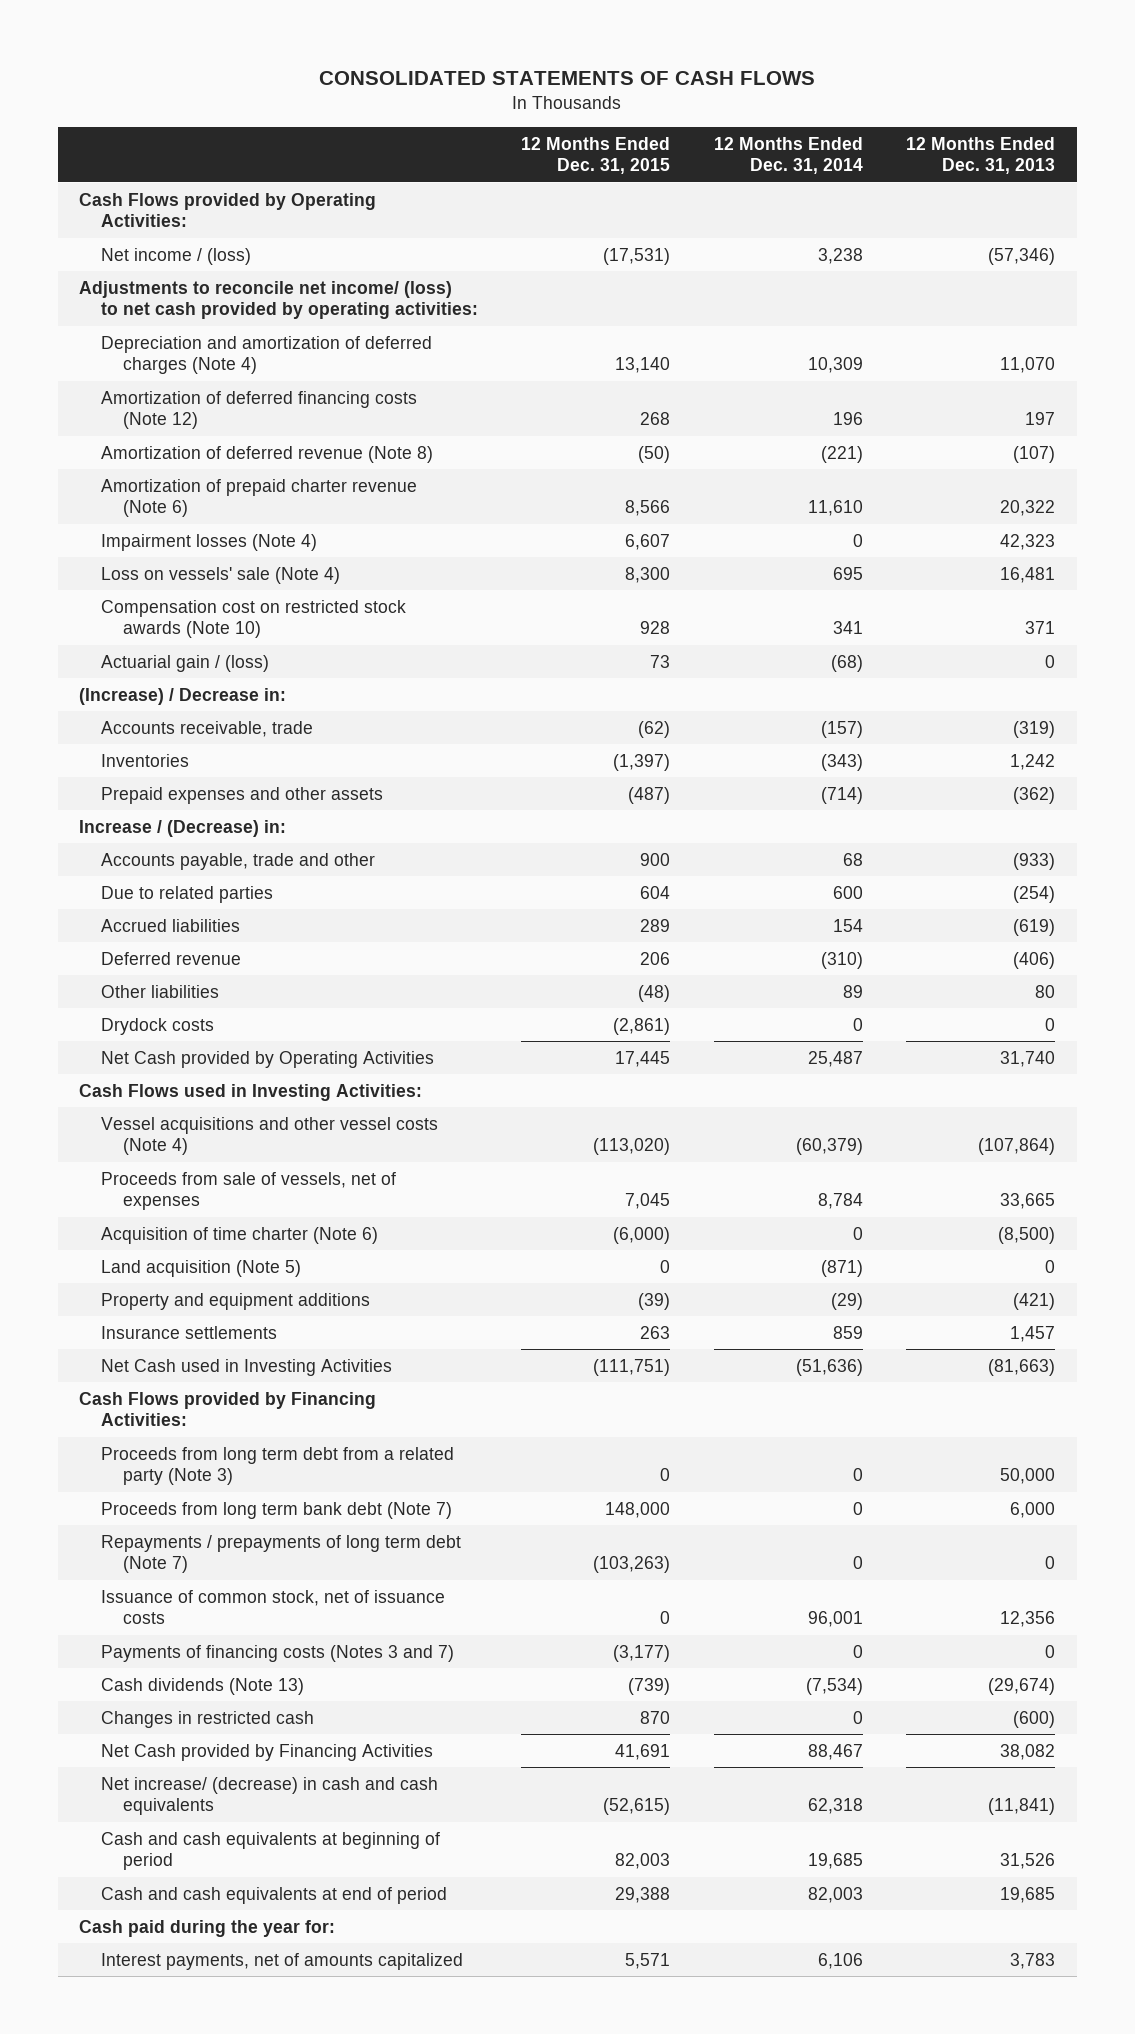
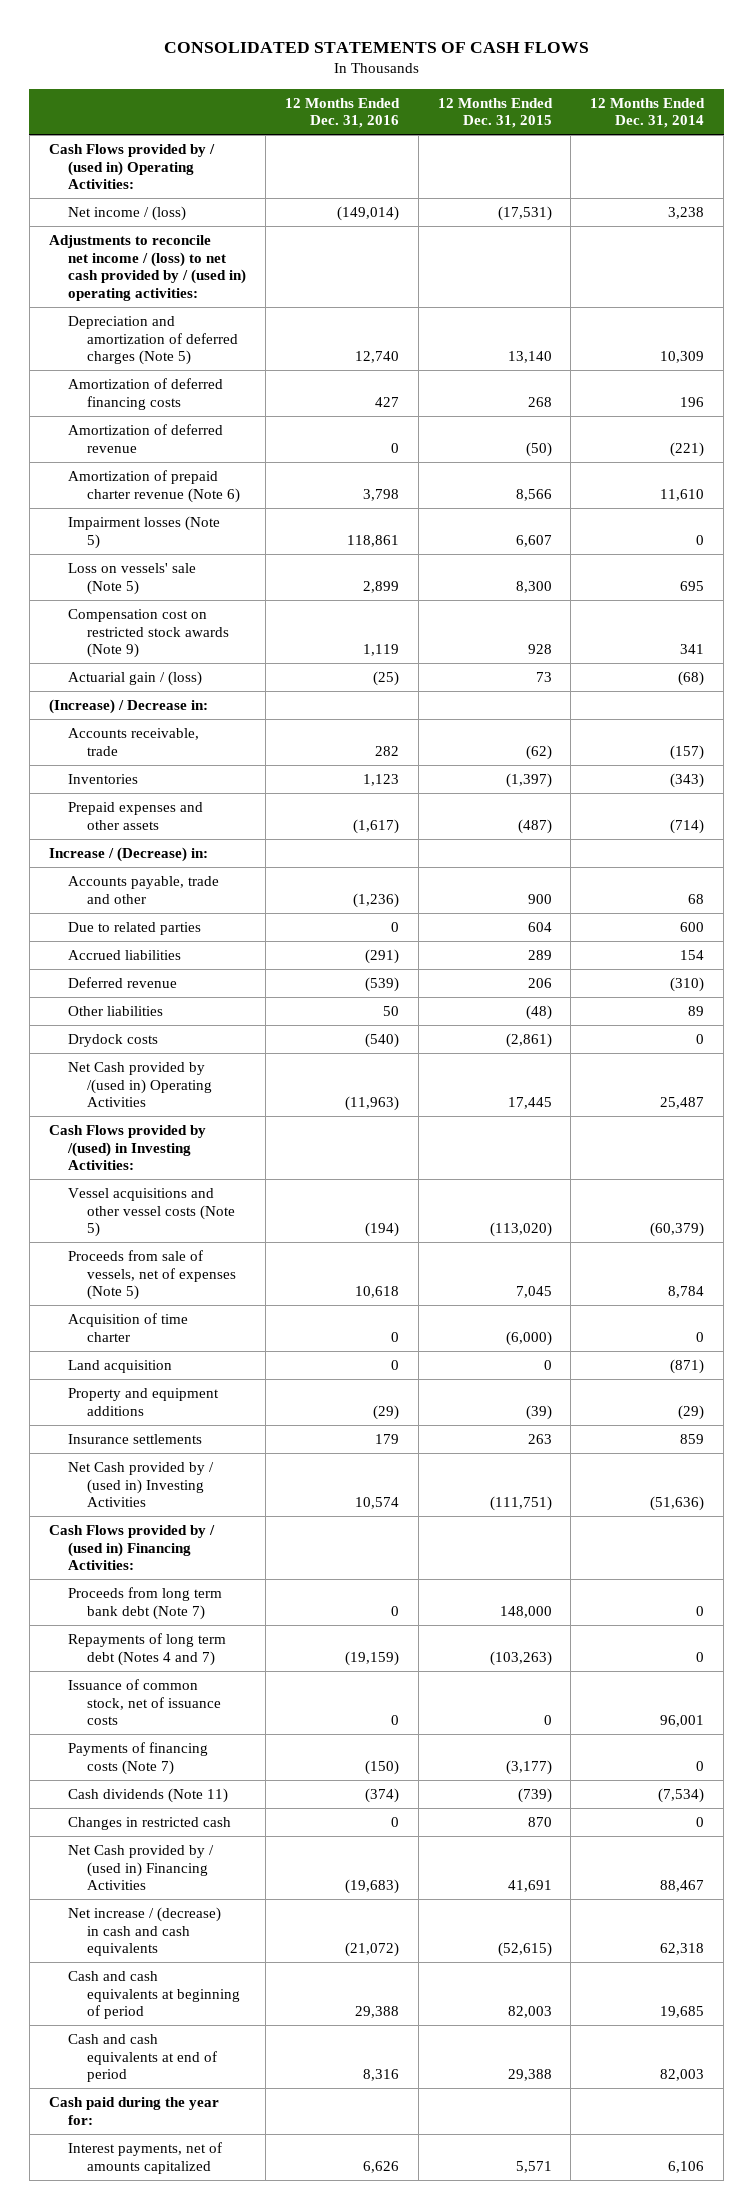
[906,136,1056,174] 12 Months Ended Dec. 31, 2013 -> none
none -> [284,97,400,129] 12 Months Ended Dec. 31, 2016
[79,192,377,228] Cash Flows provided by Operating Activities: -> [48,144,215,190] Cash Flows provided by / (used in) Operating Activities:
[79,280,478,320] Adjustments to reconcile net income/ (loss) to net cash provided by operating activities: -> [48,235,246,301] Adjustments to reconcile net income / (loss) to net cash provided by / (used in) operating activities:
[100,335,432,375] Depreciation and amortization of deferred charges (Note 4) -> [67,316,238,366] Depreciation and amortization of deferred charges (Note 5)
[100,390,417,430] Amortization of deferred financing costs (Note 12) -> [67,378,223,410] Amortization of deferred financing costs
[100,445,433,463] Amortization of deferred revenue (Note 8) -> [67,424,223,453] Amortization of deferred revenue
[100,533,317,551] Impairment losses (Note 4) -> [67,516,220,549] Impairment losses (Note 5)
[100,566,340,584] Loss on vessels' sale (Note 4) -> [67,563,196,595] Loss on vessels' sale (Note 5)
[100,599,406,639] Compensation cost on restricted stock awards (Note 10) -> [67,609,229,659] Compensation cost on restricted stock awards (Note 9)
[100,1050,434,1068] Net Cash provided by Operating Activities -> [67,1062,212,1108] Net Cash provided by /(used in) Operating Activities
[79,1083,423,1101] Cash Flows used in Investing Activities: -> [48,1125,206,1171] Cash Flows provided by /(used) in Investing Activities:
[100,1116,438,1156] Vessel acquisitions and other vessel costs (Note 4) -> [67,1188,235,1238] Vessel acquisitions and other vessel costs (Note 5)
[100,1171,396,1211] Proceeds from sale of vessels, net of expenses -> [67,1250,236,1301] Proceeds from sale of vessels, net of expenses (Note 5)
[100,1226,378,1244] Acquisition of time charter (Note 6) -> [67,1313,188,1342] Acquisition of time charter
[100,1259,301,1277] Land acquisition (Note 5) -> [67,1360,172,1374] Land acquisition
[100,1446,454,1486] Proceeds from long term debt from a related party (Note 3) -> none
[100,1358,392,1376] Net Cash used in Investing Activities -> [67,1462,214,1508] Net Cash provided by / (used in) Investing Activities
[79,1391,377,1427] Cash Flows provided by Financing Activities: -> [48,1525,215,1571] Cash Flows provided by / (used in) Financing Activities:
[100,1534,461,1574] Repayments / prepayments of long term debt (Note 7) -> [67,1633,226,1666] Repayments of long term debt (Notes 4 and 7)
[100,1644,454,1662] Payments of financing costs (Notes 3 and 7) -> [67,1742,208,1775] Payments of financing costs (Note 7)
[100,1677,304,1695] Cash dividends (Note 13) -> [67,1788,228,1804] Cash dividends (Note 11)
[100,1743,433,1761] Net Cash provided by Financing Activities -> [67,1845,214,1891] Net Cash provided by / (used in) Financing Activities
[100,1776,438,1816] Net increase/ (decrease) in cash and cash equivalents -> [67,1907,221,1957] Net increase / (decrease) in cash and cash equivalents

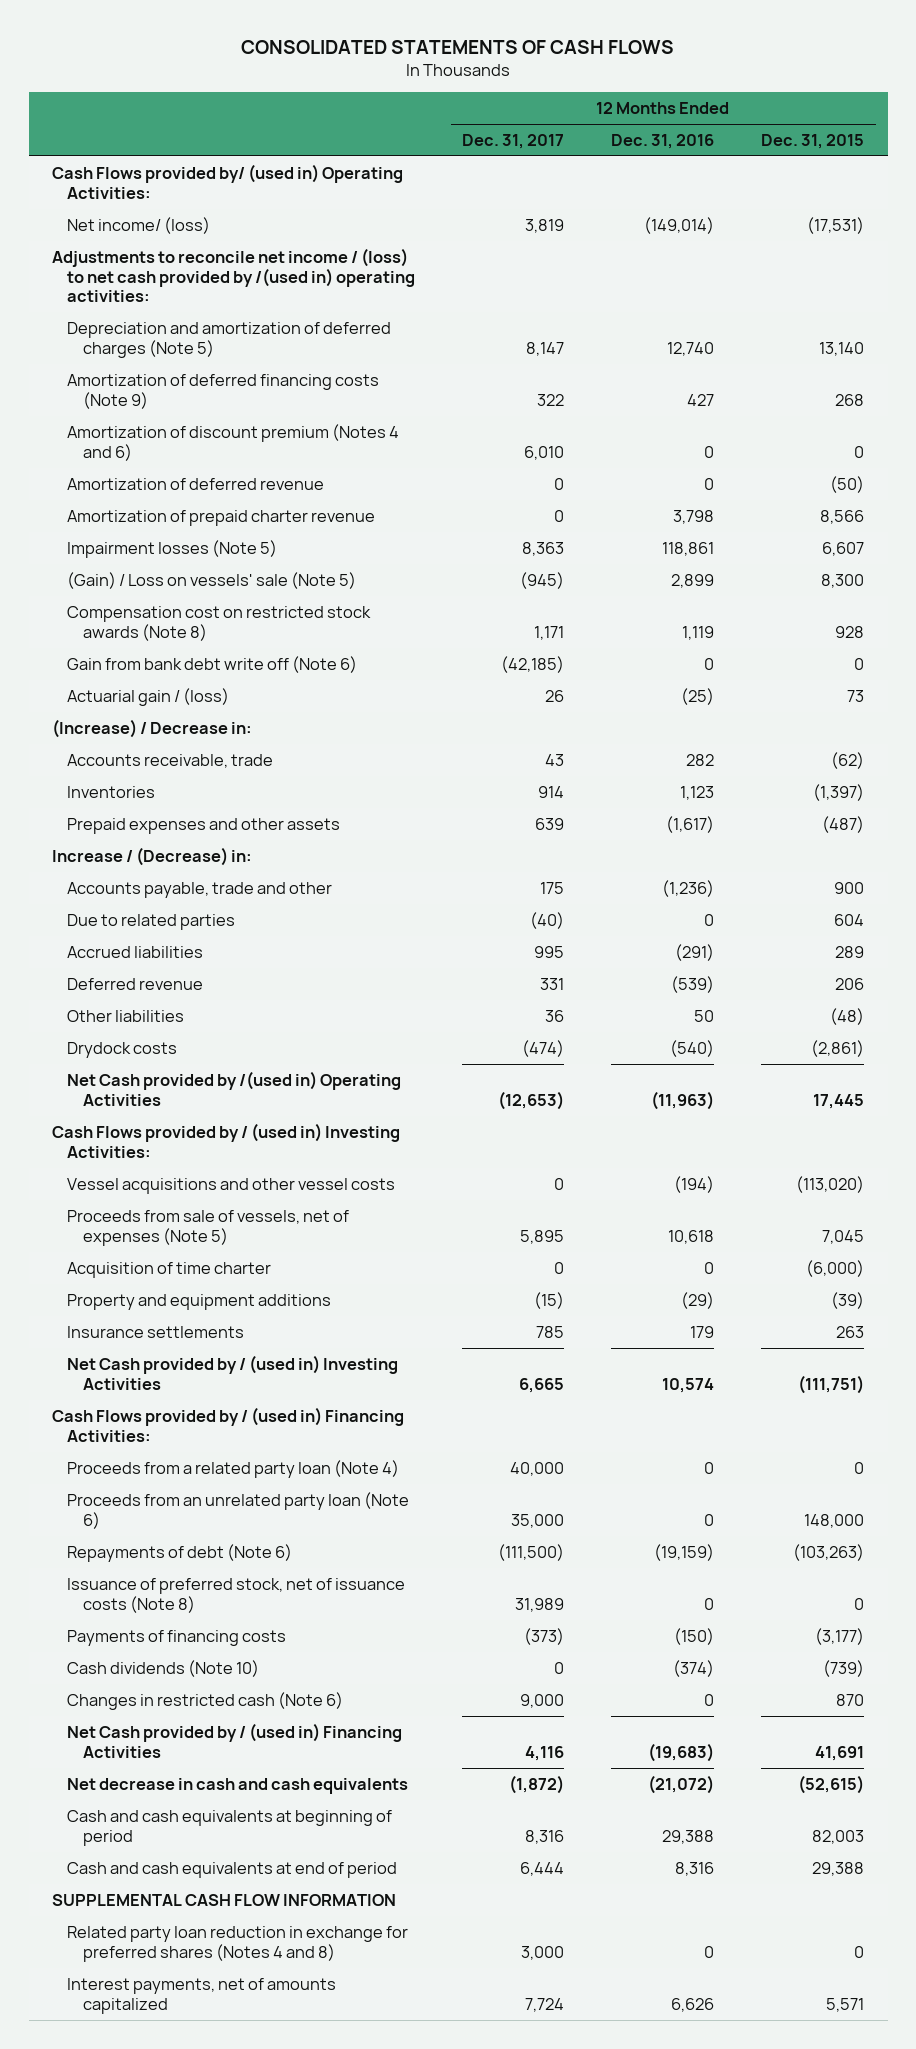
[590,97,706,129] 12 Months Ended Dec. 31, 2014 -> none
none -> [462,133,565,149] Dec. 31, 2017
[48,144,215,190] Cash Flows provided by / (used in) Operating Activities: -> [52,163,404,199] Cash Flows provided by/ (used in) Operating Activities:
[67,206,186,222] Net income / (loss) -> [67,216,211,234] Net income/ (loss)
[48,235,246,301] Adjustments to reconcile net income / (loss) to net cash provided by / (used in) operating activities: -> [52,247,416,303] Adjustments to reconcile net income / (loss) to net cash provided by /(used in) operating activities:
[67,378,223,410] Amortization of deferred financing costs -> [67,373,380,409] Amortization of deferred financing costs (Note 9)
none -> [67,423,400,461] Amortization of discount premium (Notes 4 and 6)
[67,470,240,503] Amortization of prepaid charter revenue (Note 6) -> [67,509,376,526] Amortization of prepaid charter revenue
[67,563,196,595] Loss on vessels' sale (Note 5) -> [67,571,357,589] (Gain) / Loss on vessels' sale (Note 5)
[67,609,229,659] Compensation cost on restricted stock awards (Note 9) -> [67,605,372,641] Compensation cost on restricted stock awards (Note 8)
none -> [67,655,358,673] Gain from bank debt write off (Note 6)
[48,1125,206,1171] Cash Flows provided by /(used) in Investing Activities: -> [52,1122,401,1158] Cash Flows provided by / (used in) Investing Activities:
[67,1188,235,1238] Vessel acquisitions and other vessel costs (Note 5) -> [67,1177,396,1194] Vessel acquisitions and other vessel costs
[67,1360,172,1374] Land acquisition -> none
none -> [67,1459,400,1478] Proceeds from a related party loan (Note 4)
[67,1587,222,1620] Proceeds from long term bank debt (Note 7) -> [67,1491,410,1529] Proceeds from an unrelated party loan (Note 6)
[67,1633,226,1666] Repayments of long term debt (Notes 4 and 7) -> [67,1543,293,1562] Repayments of debt (Note 6)
[67,1679,221,1726] Issuance of common stock, net of issuance costs -> [67,1577,406,1613] Issuance of preferred stock, net of issuance costs (Note 8)
[67,1742,208,1775] Payments of financing costs (Note 7) -> [67,1629,287,1646] Payments of financing costs
[67,1788,228,1804] Cash dividends (Note 11) -> [67,1659,260,1677] Cash dividends (Note 10)
[67,1817,231,1831] Changes in restricted cash -> [67,1691,344,1710] Changes in restricted cash (Note 6)
[67,1907,221,1957] Net increase / (decrease) in cash and cash equivalents -> [67,1777,409,1794] Net decrease in cash and cash equivalents
[48,2097,219,2125] Cash paid during the year for: -> none
none -> [52,1893,397,1906] SUPPLEMENTAL CASH FLOW INFORMATION
none -> [67,1925,409,1962] Related party loan reduction in exchange for preferred shares (Notes 4 and 8)

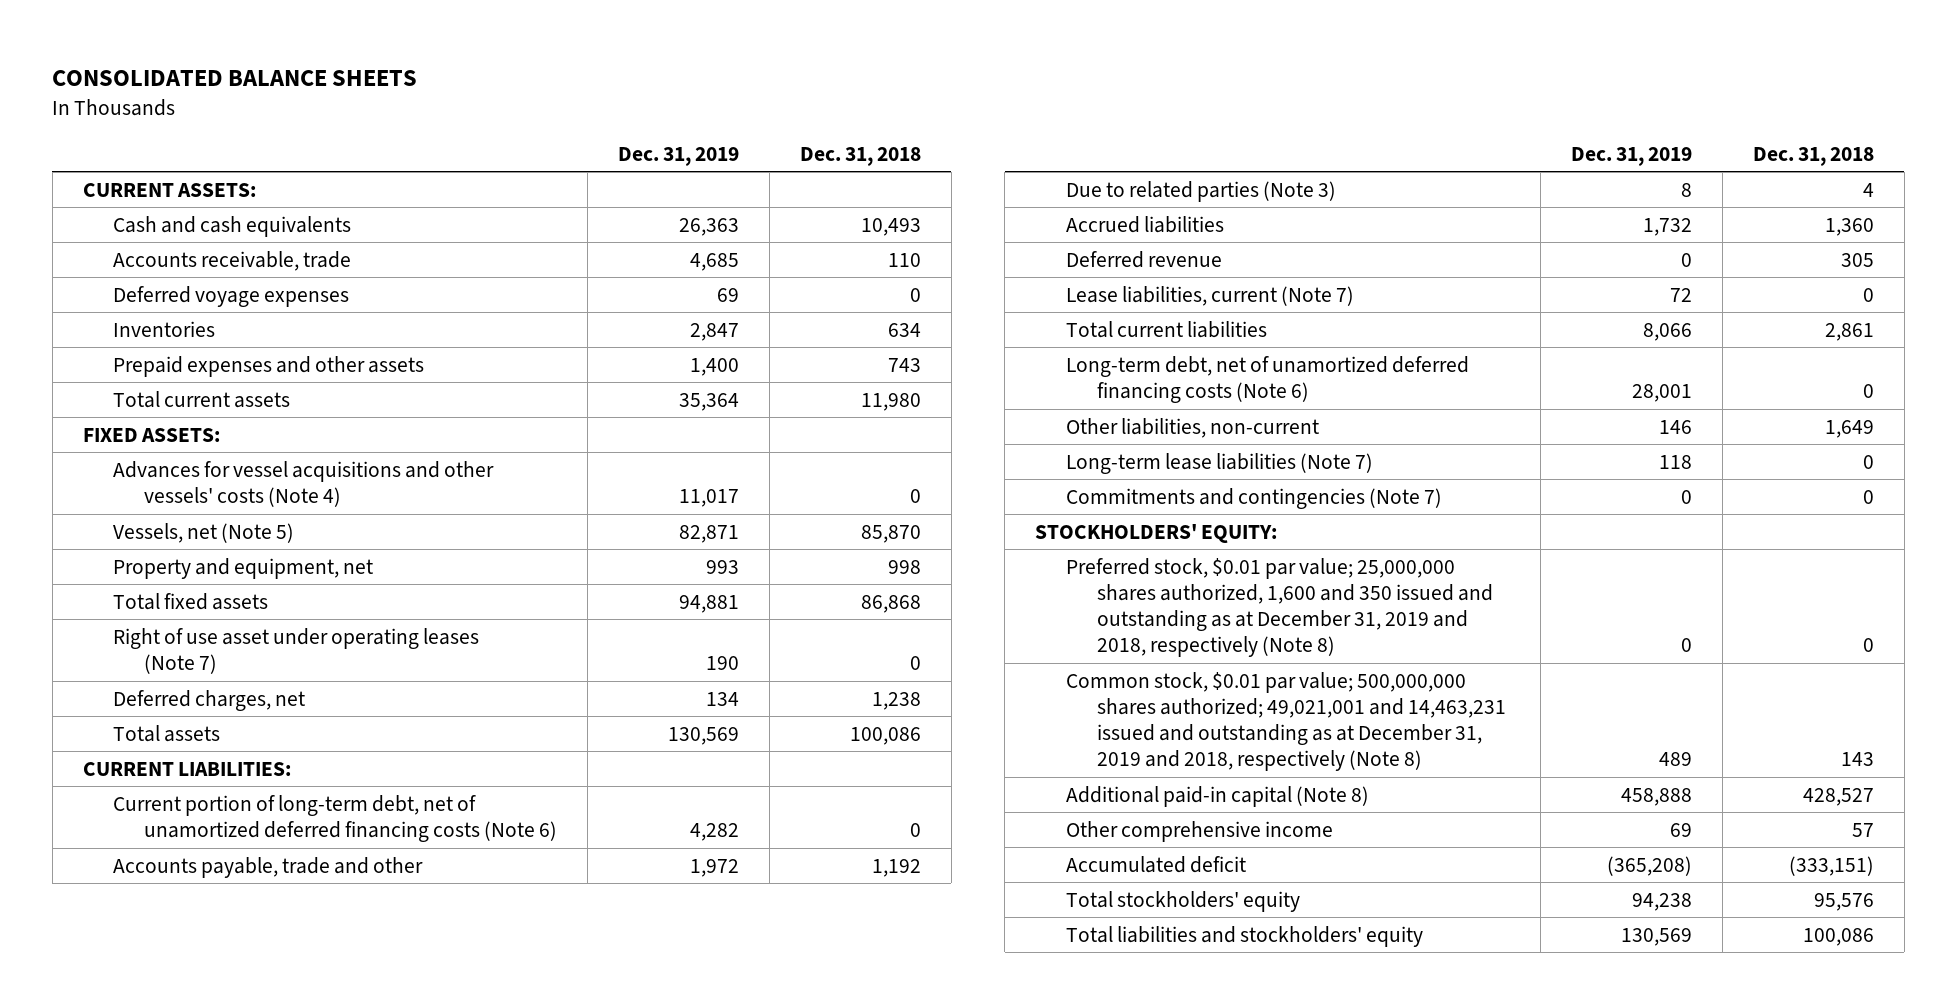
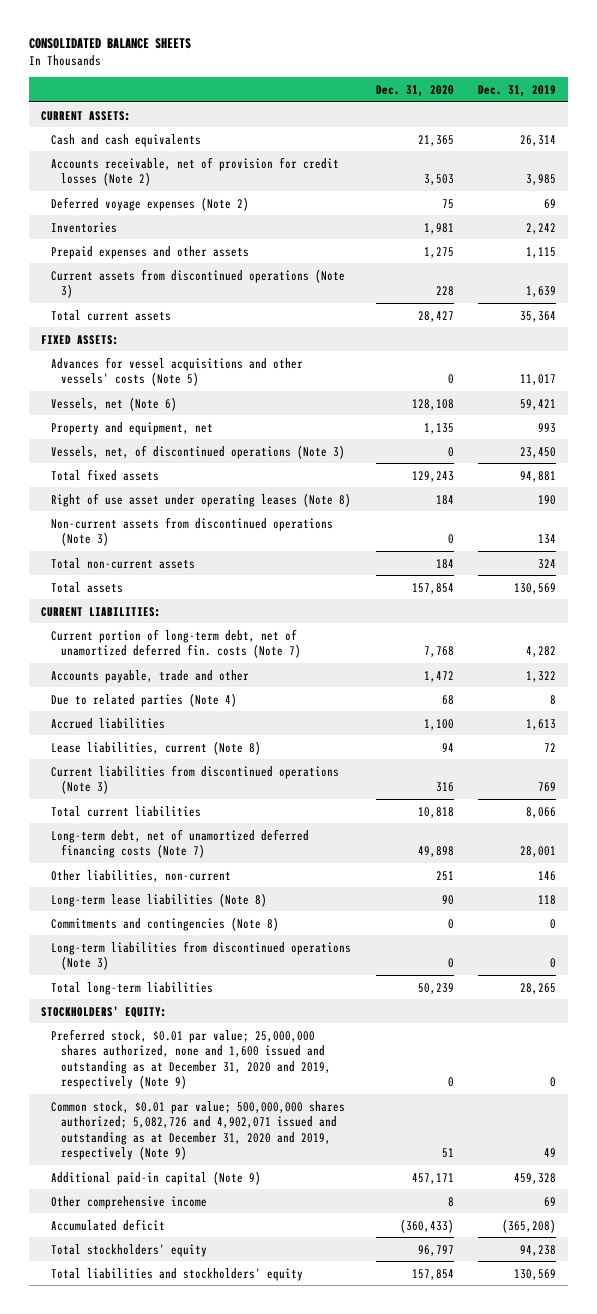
[799,146,921,166] Dec. 31, 2018 -> none
none -> [375,84,454,97] Dec. 31, 2020
[113,250,352,271] Accounts receivable, trade -> none
[679,217,740,236] 26,363 -> [520,134,557,146] 26,314
none -> [51,156,340,187] Accounts receivable, net of provision for credit losses (Note 2)
[113,285,350,307] Deferred voyage expenses -> [51,196,250,211] Deferred voyage expenses (Note 2)
[690,322,740,341] 2,847 -> [526,222,557,234] 2,242
[690,357,740,376] 1,400 -> [526,246,557,258] 1,115
none -> [51,268,346,299] Current assets from discontinued operations (Note 3)
[113,460,495,507] Advances for vessel acquisitions and other vessels' costs (Note 4) -> [51,356,304,387] Advances for vessel acquisitions and other vessels' costs (Note 5)
[113,522,295,543] Vessels, net (Note 5) -> [51,396,178,411] Vessels, net (Note 6)
[679,524,740,543] 82,871 -> [520,398,557,410] 59,421
none -> [51,444,346,459] Vessels, net, of discontinued operations (Note 3)
[113,627,480,674] Right of use asset under operating leases (Note 7) -> [51,492,352,507] Right of use asset under operating leases (Note 8)
[113,689,306,711] Deferred charges, net -> [51,516,334,547] Non-current assets from discontinued operations (Note 3)
none -> [51,557,196,569] Total non-current assets
[1066,250,1223,268] Deferred revenue -> none
[113,794,558,842] Current portion of long-term debt, net of unamortized deferred financing costs (Note 6) -> [51,628,302,659] Current portion of long-term debt, net of unamortized deferred fin. costs (Note 7)
[690,858,740,877] 1,972 -> [526,670,557,682] 1,322
[1066,180,1337,202] Due to related parties (Note 3) -> [51,692,238,707] Due to related parties (Note 4)
[1642,217,1692,236] 1,732 -> [526,718,557,730] 1,613
[1066,285,1355,306] Lease liabilities, current (Note 7) -> [51,740,262,755] Lease liabilities, current (Note 8)
none -> [51,764,340,795] Current liabilities from discontinued operations (Note 3)
[1066,355,1470,403] Long-term debt, net of unamortized deferred financing costs (Note 6) -> [51,828,310,859] Long-term debt, net of unamortized deferred financing costs (Note 7)
[1066,452,1374,474] Long-term lease liabilities (Note 7) -> [51,892,268,907] Long-term lease liabilities (Note 8)
[1066,487,1443,509] Commitments and contingencies (Note 7) -> [51,916,280,931] Commitments and contingencies (Note 8)
none -> [51,940,352,971] Long-term liabilities from discontinued operations (Note 3)
none -> [51,981,214,995] Total long-term liabilities
[1066,557,1493,658] Preferred stock, $0.01 par value; 25,000,000 shares authorized, 1,600 and 350 issued and outstanding as at December 31, 2019 and 2018, respectively (Note 8) -> [51,1028,332,1089] Preferred stock, $0.01 par value; 25,000,000 shares authorized, none and 1,600 issued and outstanding as at December 31, 2020 and 2019, respectively (Note 9)
[1066,671,1506,772] Common stock, $0.01 par value; 500,000,000 shares authorized; 49,021,001 and 14,463,231 issued and outstanding as at December 31, 2019 and 2018, respectively (Note 8) -> [51,1100,346,1160] Common stock, $0.01 par value; 500,000,000 shares authorized; 5,082,726 and 4,902,071 issued and outstanding as at December 31, 2020 and 2019, respectively (Note 9)
[1658,752,1692,767] 489 -> [544,1147,557,1157] 49
[1066,785,1370,807] Additional paid-in capital (Note 8) -> [51,1170,262,1185] Additional paid-in capital (Note 9)
[1620,787,1692,806] 458,888 -> [514,1172,557,1184] 459,328

